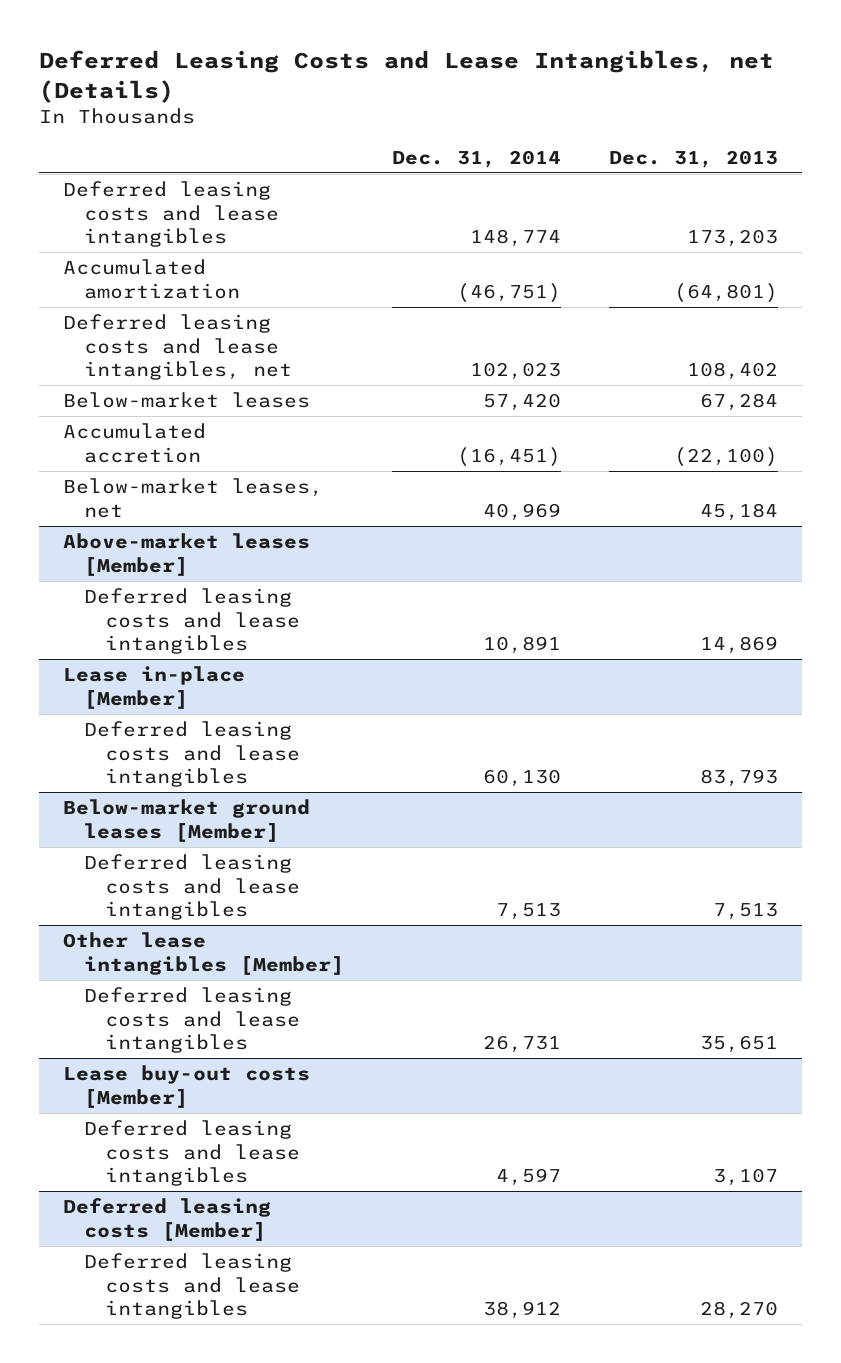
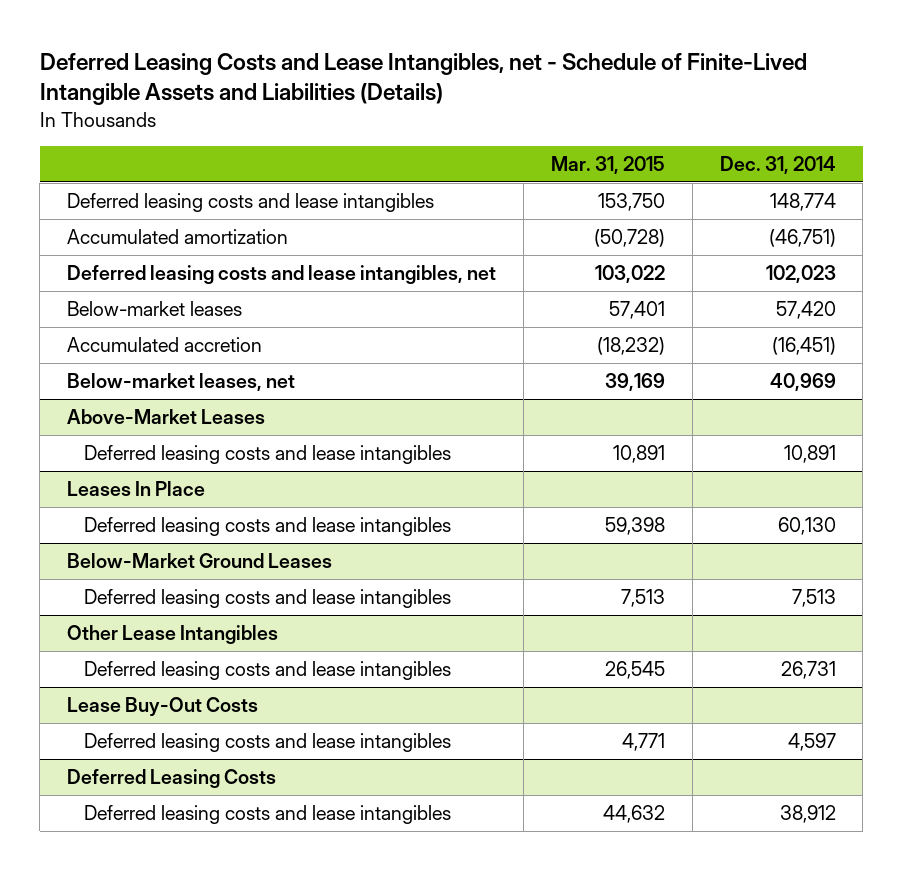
[39,50,775,103] Deferred Leasing Costs and Lease Intangibles, net (Details) -> [39,52,807,106] Deferred Leasing Costs and Lease Intangibles, net - Schedule of Finite-Lived Intangible Assets and Liabilities (Details)
[608,149,778,168] Dec. 31, 2013 -> none
none -> [550,155,665,174] Mar. 31, 2015
[63,533,311,576] Above-market leases [Member] -> [67,408,266,424] Above-Market Leases
[63,666,246,709] Lease in-place [Member] -> [67,480,206,496] Leases In Place
[63,799,311,842] Below-market ground leases [Member] -> [67,552,333,568] Below-Market Ground Leases
[63,932,345,975] Other lease intangibles [Member] -> [67,624,279,644] Other Lease Intangibles
[63,1065,311,1108] Lease buy-out costs [Member] -> [67,696,259,716] Lease Buy-Out Costs
[63,1198,272,1241] Deferred leasing costs [Member] -> [67,768,277,788] Deferred Leasing Costs

